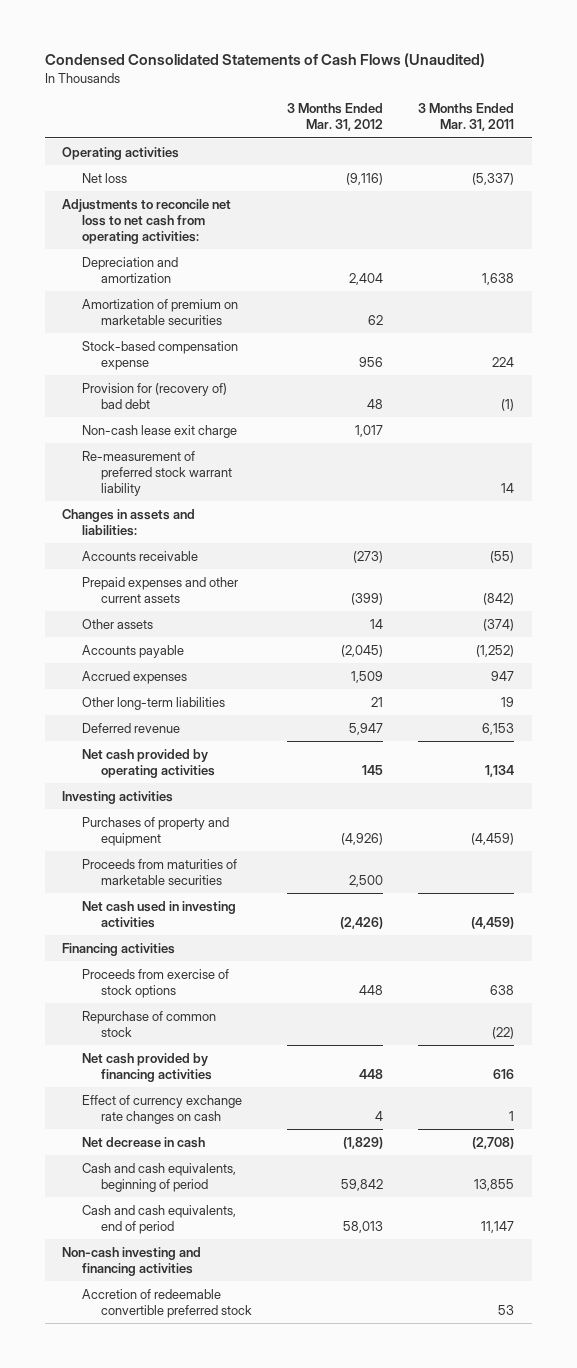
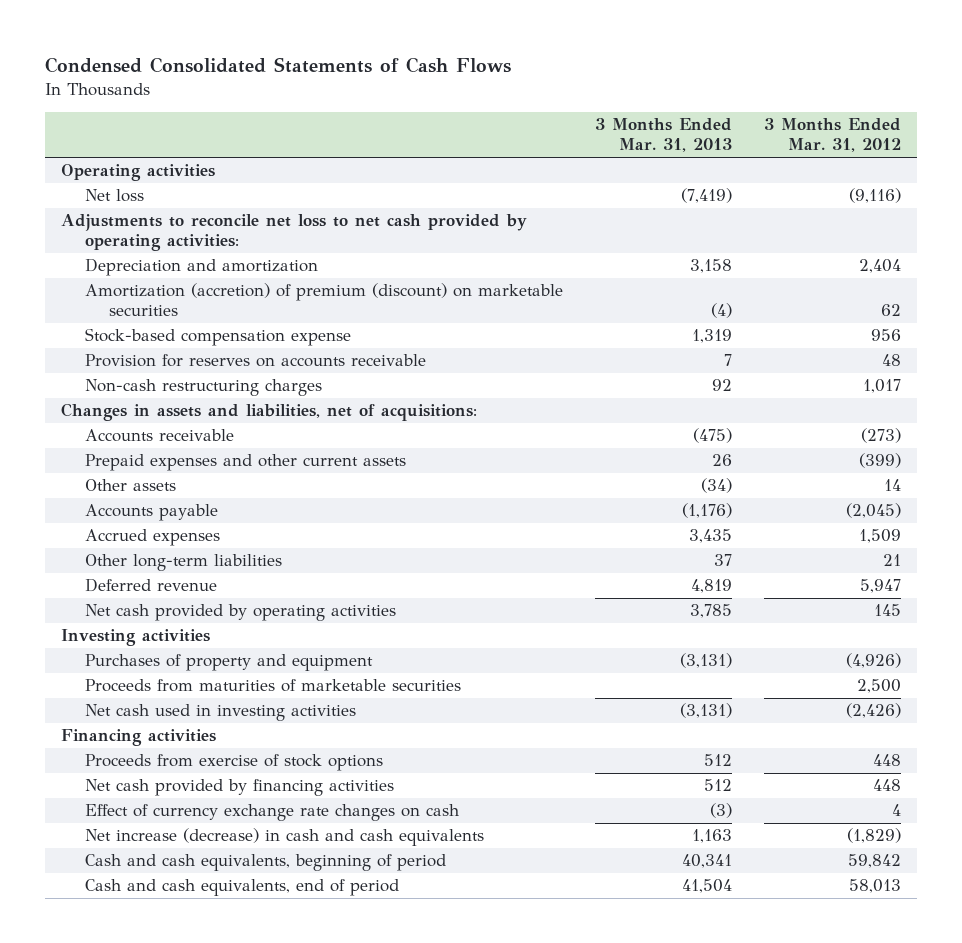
[44,53,485,68] Condensed Consolidated Statements of Cash Flows (Unaudited) -> [45,56,512,73] Condensed Consolidated Statements of Cash Flows
[418,103,515,132] 3 Months Ended Mar. 31, 2011 -> none
none -> [595,118,733,153] 3 Months Ended Mar. 31, 2013
[62,198,232,244] Adjustments to reconcile net loss to net cash from operating activities: -> [61,214,528,252] Adjustments to reconcile net loss to net cash provided by operating activities:
[81,298,238,325] Amortization of premium on marketable securities -> [85,283,564,317] Amortization (accretion) of premium (discount) on marketable securities
[81,450,233,496] Re-measurement of preferred stock warrant liability -> none
[81,382,227,409] Provision for (recovery of) bad debt -> [85,354,427,368] Provision for reserves on accounts receivable
[81,424,237,438] Non-cash lease exit charge -> [85,379,323,397] Non-cash restructuring charges
[62,508,196,536] Changes in assets and liabilities: -> [61,403,478,422] Changes in assets and liabilities, net of acquisitions:
[81,1010,216,1037] Repurchase of common stock -> none
[81,1136,205,1148] Net decrease in cash -> [85,828,485,847] Net increase (decrease) in cash and cash equivalents
[62,1246,202,1276] Non-cash investing and financing activities -> none
[81,1288,253,1318] Accretion of redeemable convertible preferred stock -> none

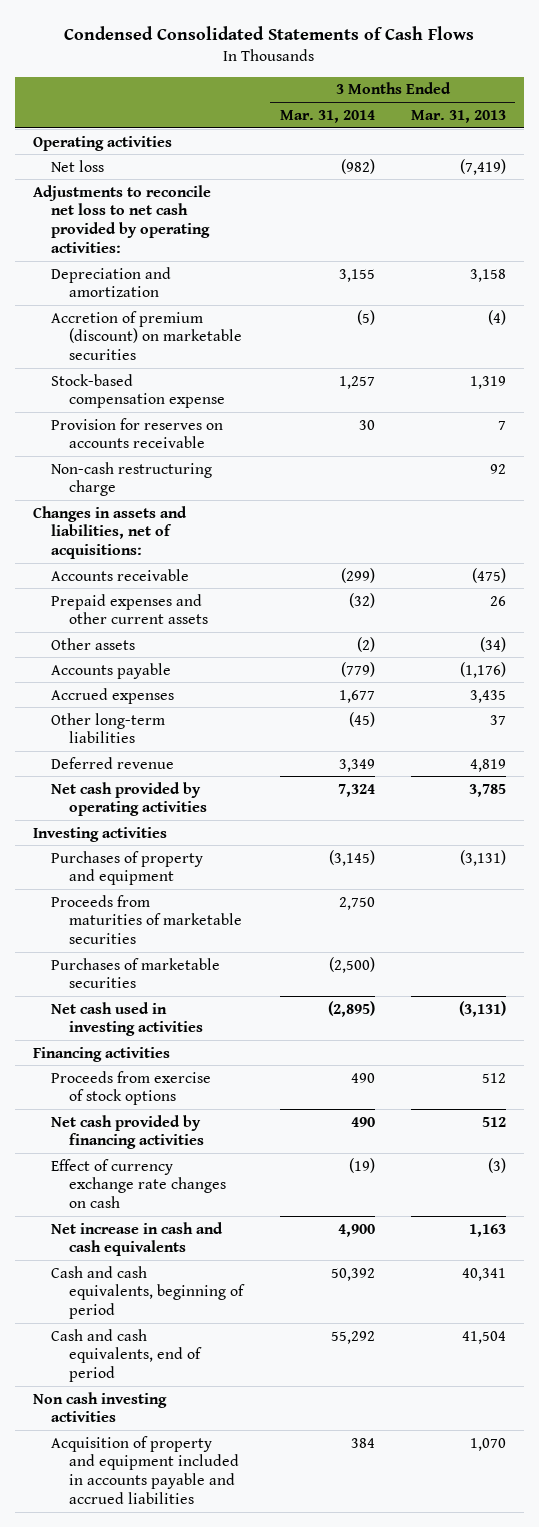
[764,118,902,153] 3 Months Ended Mar. 31, 2012 -> none
none -> [279,109,375,123] Mar. 31, 2014
[85,283,564,317] Amortization (accretion) of premium (discount) on marketable securities -> [51,310,243,361] Accretion of premium (discount) on marketable securities
[85,379,323,397] Non-cash restructuring charges -> [51,461,213,497] Non-cash restructuring charge
none -> [51,957,221,989] Purchases of marketable securities
[85,828,485,847] Net increase (decrease) in cash and cash equivalents -> [51,1221,224,1257] Net increase in cash and cash equivalents
none -> [33,1391,168,1423] Non cash investing activities
none -> [51,1435,240,1505] Acquisition of property and equipment included in accounts payable and accrued liabilities

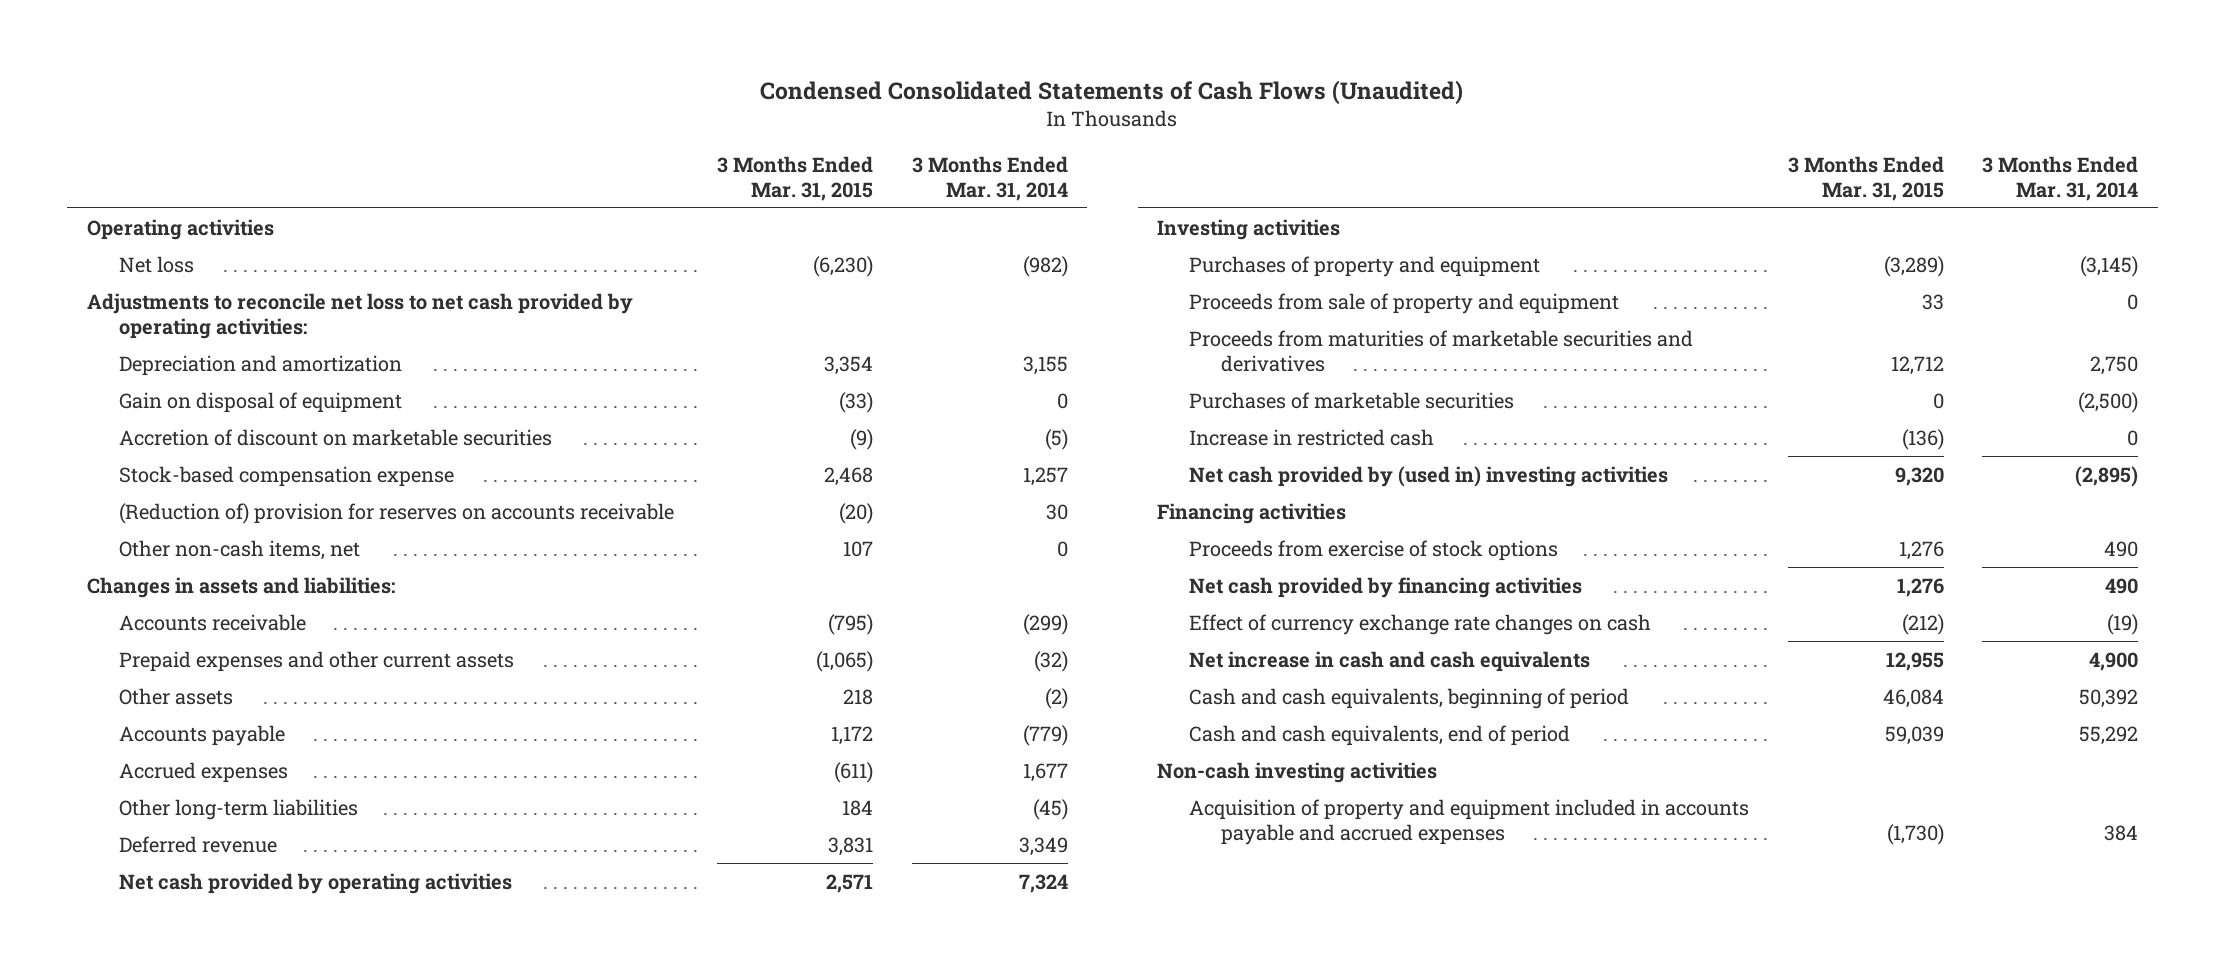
[64,25,475,40] Condensed Consolidated Statements of Cash Flows -> [760,79,1464,105] Condensed Consolidated Statements of Cash Flows (Unaudited)
[410,109,506,123] Mar. 31, 2013 -> none
none -> [717,155,874,201] 3 Months Ended Mar. 31, 2015
none -> [118,391,402,413] Gain on disposal of equipment
[51,310,243,361] Accretion of premium (discount) on marketable securities -> [118,428,552,446] Accretion of discount on marketable securities
[51,461,213,497] Non-cash restructuring charge -> none
[51,417,224,449] Provision for reserves on accounts receivable -> [118,502,674,524] (Reduction of) provision for reserves on accounts receivable
none -> [118,539,360,560] Other non-cash items, net
[33,505,188,560] Changes in assets and liabilities, net of acquisitions: -> [86,576,395,598] Changes in assets and liabilities:
none -> [1188,292,1619,314] Proceeds from sale of property and equipment
[51,894,243,945] Proceeds from maturities of marketable securities -> [1188,329,1693,372] Proceeds from maturities of marketable securities and derivatives
none -> [1188,428,1434,446] Increase in restricted cash
[51,1001,204,1037] Net cash used in investing activities -> [1188,465,1668,487] Net cash provided by (used in) investing activities
[33,1391,168,1423] Non cash investing activities -> [1156,761,1437,783] Non-cash investing activities
[51,1435,240,1505] Acquisition of property and equipment included in accounts payable and accrued liabilities -> [1188,798,1749,845] Acquisition of property and equipment included in accounts payable and accrued expenses

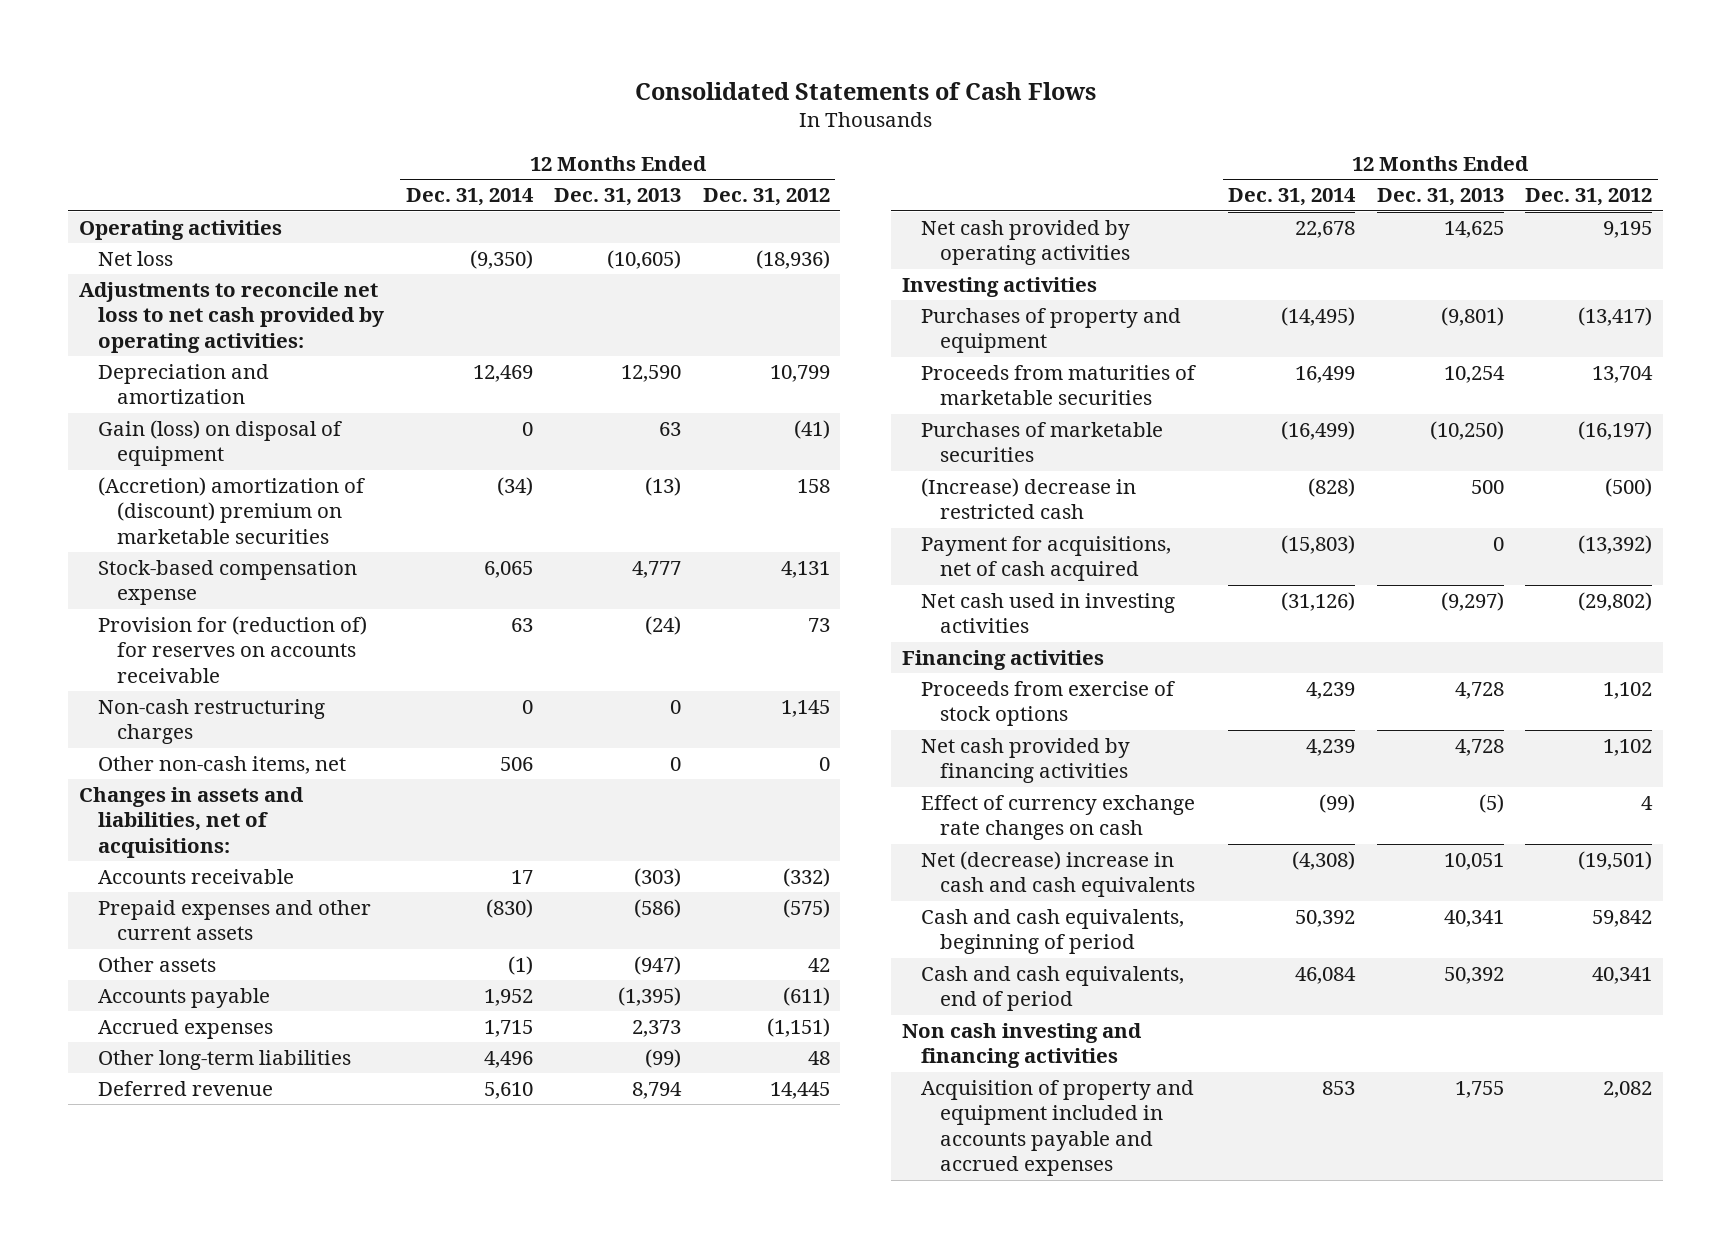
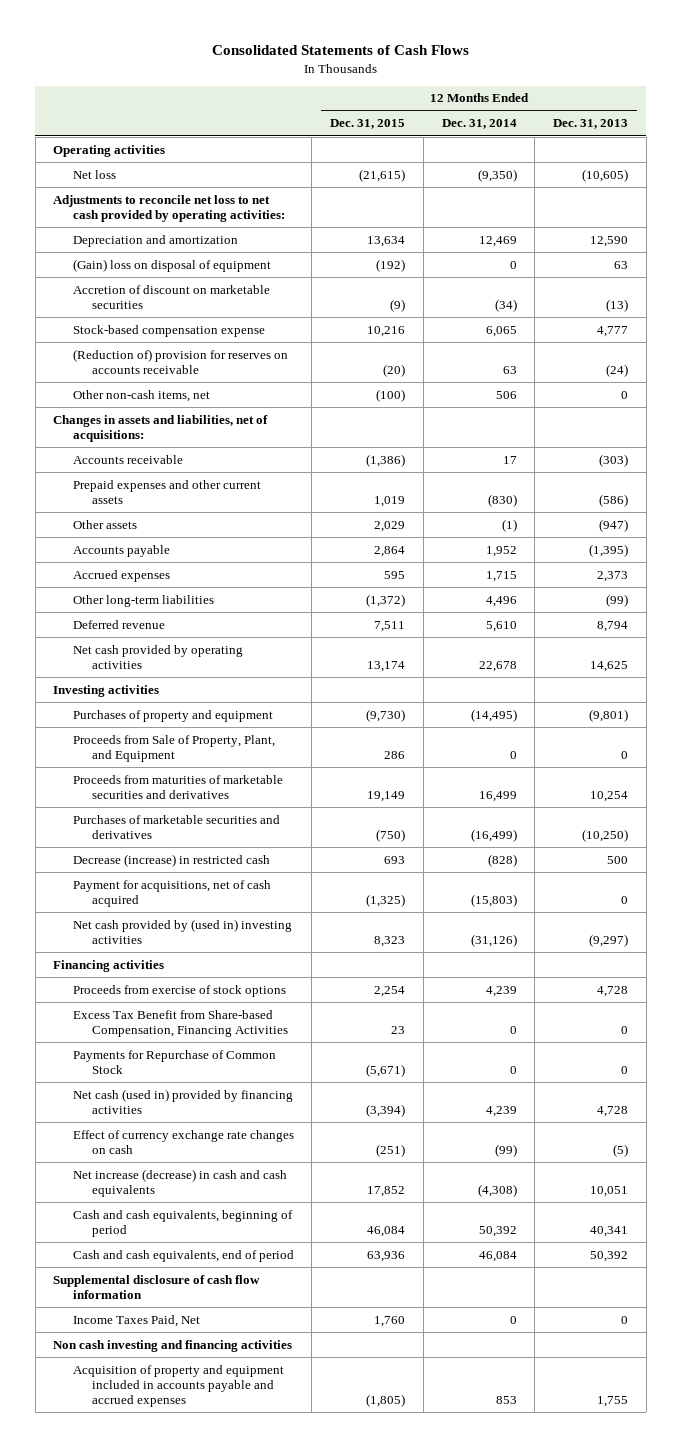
[702,188,830,207] Dec. 31, 2012 -> none
none -> [330,119,406,130] Dec. 31, 2015
[98,420,343,467] Gain (loss) on disposal of equipment -> [72,258,271,272] (Gain) loss on disposal of equipment
[98,477,366,544] (Accretion) amortization of (discount) premium on marketable securities -> [72,284,270,309] Accretion of discount on marketable securities
[98,699,326,745] Non-cash restructuring charges -> none
[98,616,368,683] Provision for (reduction of) for reserves on accounts receivable -> [72,348,288,374] (Reduction of) provision for reserves on accounts receivable
none -> [72,734,275,762] Proceeds from Sale of Property, Plant, and Equipment
[920,365,1196,406] Proceeds from maturities of marketable securities -> [72,774,283,799] Proceeds from maturities of marketable securities and derivatives
[920,422,1163,463] Purchases of marketable securities -> [72,814,280,839] Purchases of marketable securities and derivatives
[920,478,1136,520] (Increase) decrease in restricted cash -> [72,853,270,867] Decrease (increase) in restricted cash
[920,593,1175,634] Net cash used in investing activities -> [72,918,292,944] Net cash provided by (used in) investing activities
none -> [72,1009,288,1037] Excess Tax Benefit from Share-based Compensation, Financing Activities
none -> [72,1049,276,1074] Payments for Repurchase of Common Stock
[920,738,1130,784] Net cash provided by financing activities -> [72,1088,293,1114] Net cash (used in) provided by financing activities
[920,851,1195,898] Net (decrease) increase in cash and cash equivalents -> [72,1168,287,1197] Net increase (decrease) in cash and cash equivalents
none -> [53,1274,261,1299] Supplemental disclosure of cash flow information
none -> [72,1314,200,1327] Income Taxes Paid, Net

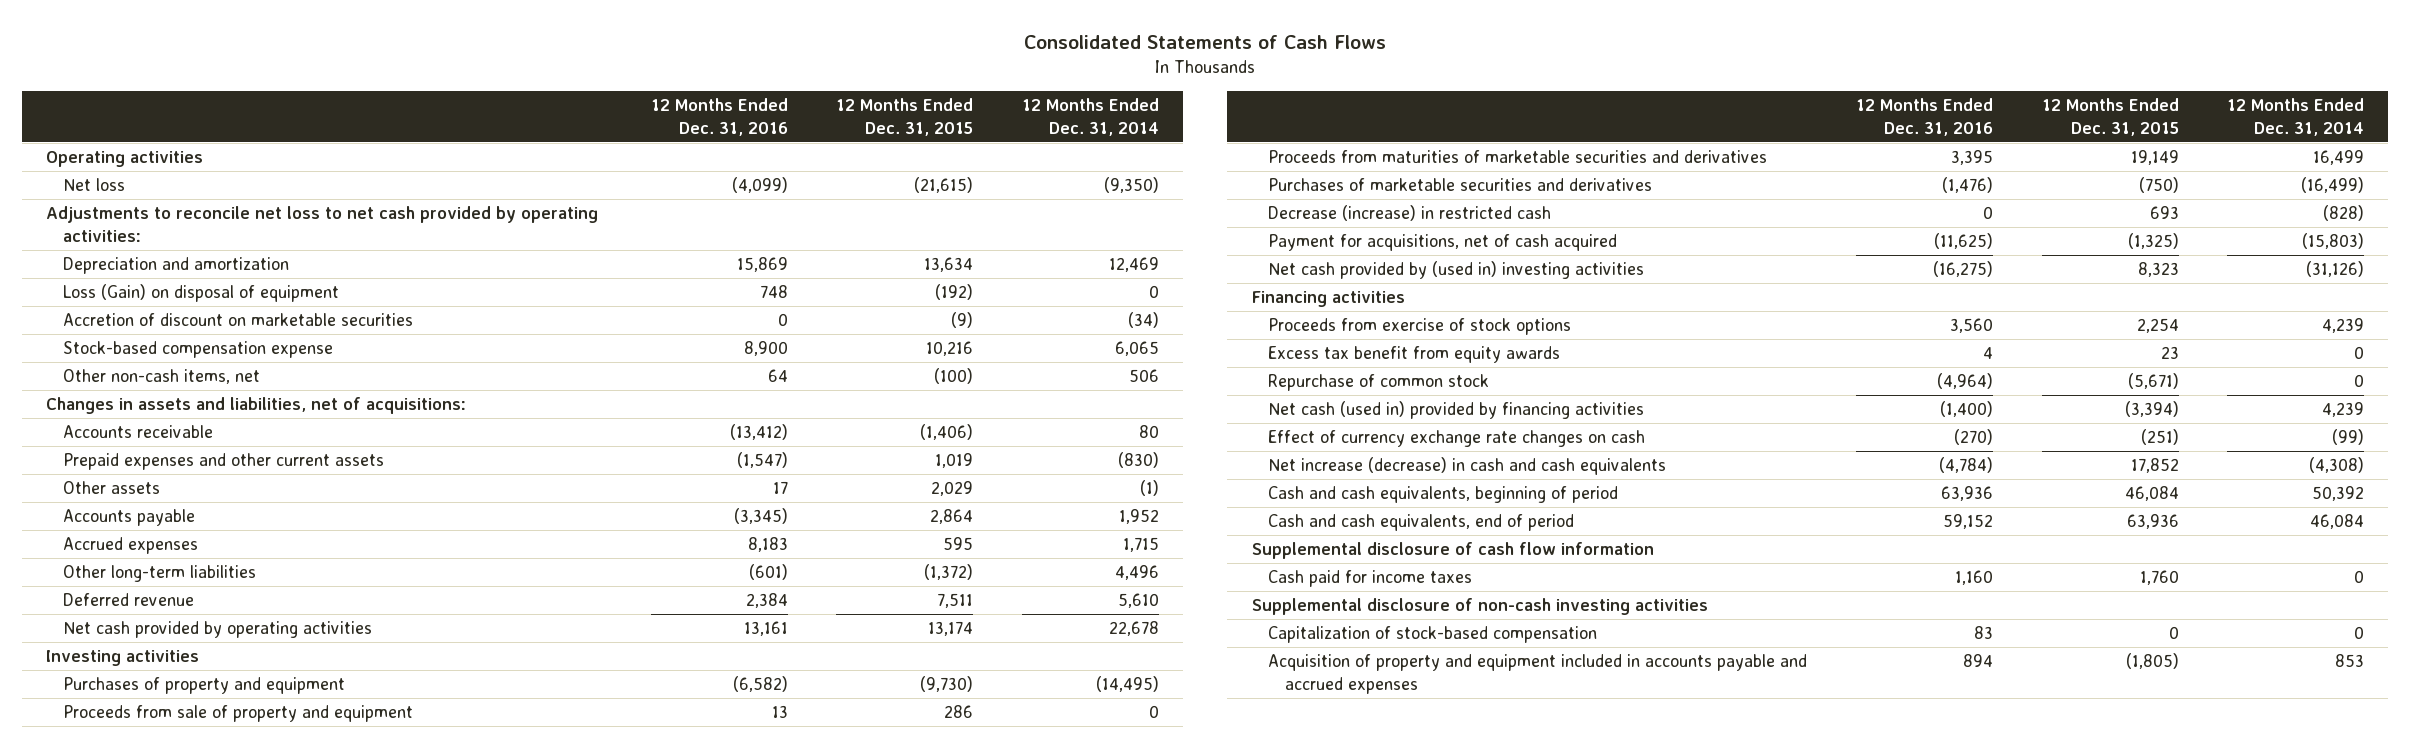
[553,119,629,130] Dec. 31, 2013 -> none
none -> [650,98,788,136] 12 Months Ended Dec. 31, 2016
[72,258,271,272] (Gain) loss on disposal of equipment -> [62,284,339,303] Loss (Gain) on disposal of equipment
[72,348,288,374] (Reduction of) provision for reserves on accounts receivable -> none
[366,453,406,467] (1,386) -> [920,424,974,441] (1,406)
[502,455,517,464] 17 -> [1138,425,1159,439] 80
[72,734,275,762] Proceeds from Sale of Property, Plant, and Equipment -> [62,705,413,723] Proceeds from sale of property and equipment
[72,1009,288,1037] Excess Tax Benefit from Share-based Compensation, Financing Activities -> [1268,346,1561,364] Excess tax benefit from equity awards
[72,1049,276,1074] Payments for Repurchase of Common Stock -> [1268,374,1490,392] Repurchase of common stock
[72,1314,200,1327] Income Taxes Paid, Net -> [1268,570,1473,588] Cash paid for income taxes
[53,1339,293,1352] Non cash investing and financing activities -> [1251,598,1708,616] Supplemental disclosure of non-cash investing activities
none -> [1268,626,1598,644] Capitalization of stock-based compensation

